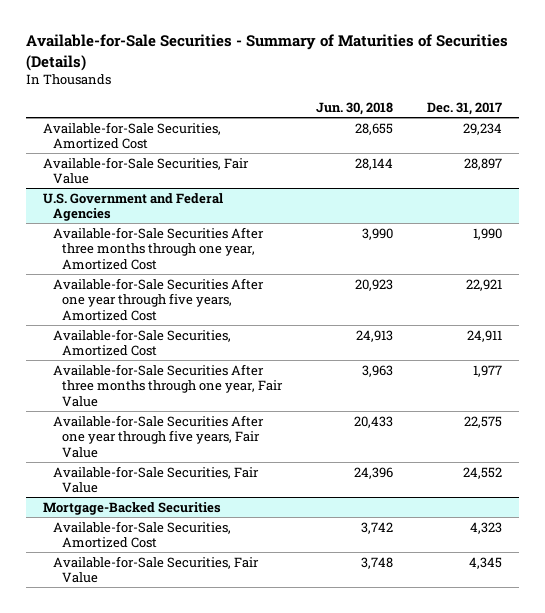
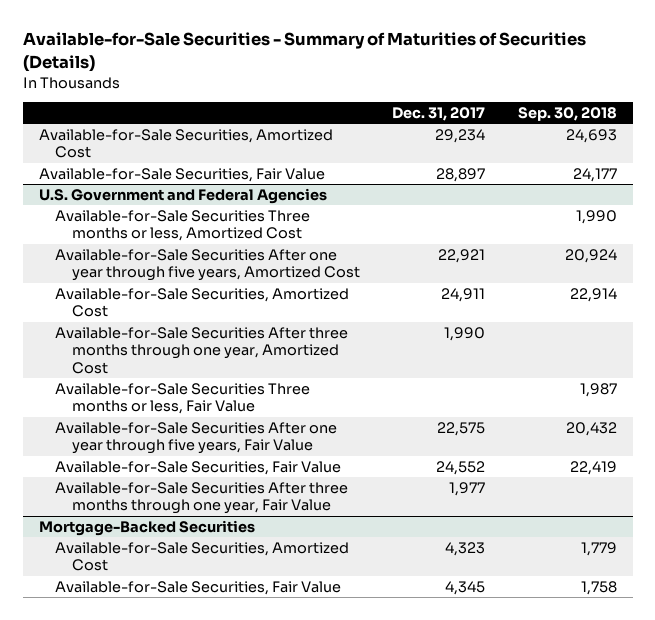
[316,102,394,116] Jun. 30, 2018 -> none
none -> [517,107,617,122] Sep. 30, 2018
none -> [55,209,311,242] Available-for-Sale Securities Three months or less, Amortized Cost
[52,226,264,270] Available-for-Sale Securities After three months through one year, Amortized Cost -> [55,326,349,374] Available-for-Sale Securities After three months through one year, Amortized Cost
none -> [55,382,311,415] Available-for-Sale Securities Three months or less, Fair Value
[52,363,284,407] Available-for-Sale Securities After three months through one year, Fair Value -> [55,481,349,515] Available-for-Sale Securities After three months through one year, Fair Value

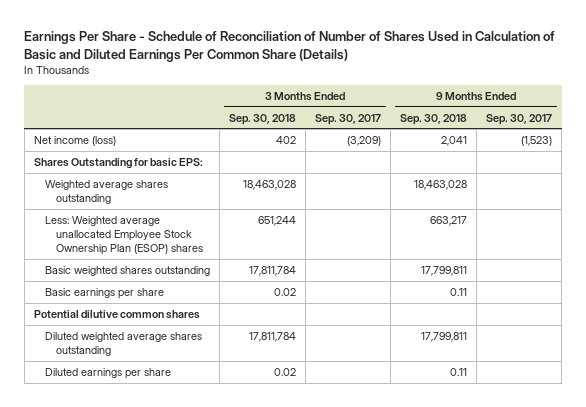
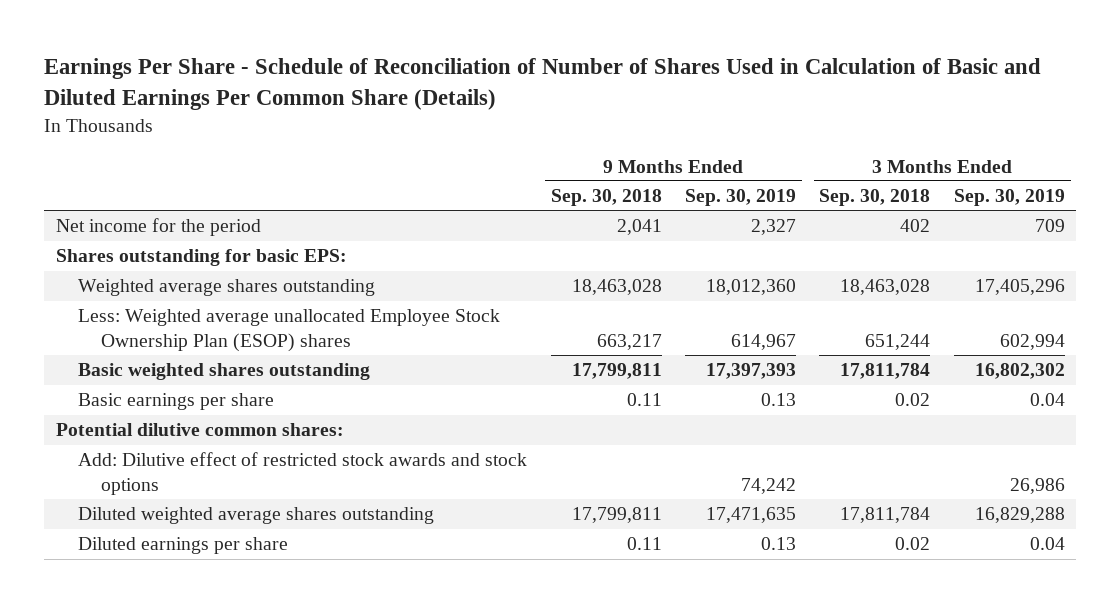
[314,113,381,125] Sep. 30, 2017 -> none
[486,113,553,125] Sep. 30, 2017 -> none
none -> [685,189,797,207] Sep. 30, 2019
none -> [953,189,1065,207] Sep. 30, 2019
[33,135,116,146] Net income (loss) -> [55,218,261,237] Net income for the period
[33,157,203,169] Shares Outstanding for basic EPS: -> [55,249,347,267] Shares outstanding for basic EPS:
[33,309,200,319] Potential dilutive common shares -> [55,423,344,437] Potential dilutive common shares:
none -> [78,452,528,495] Add: Dilutive effect of restricted stock awards and stock options

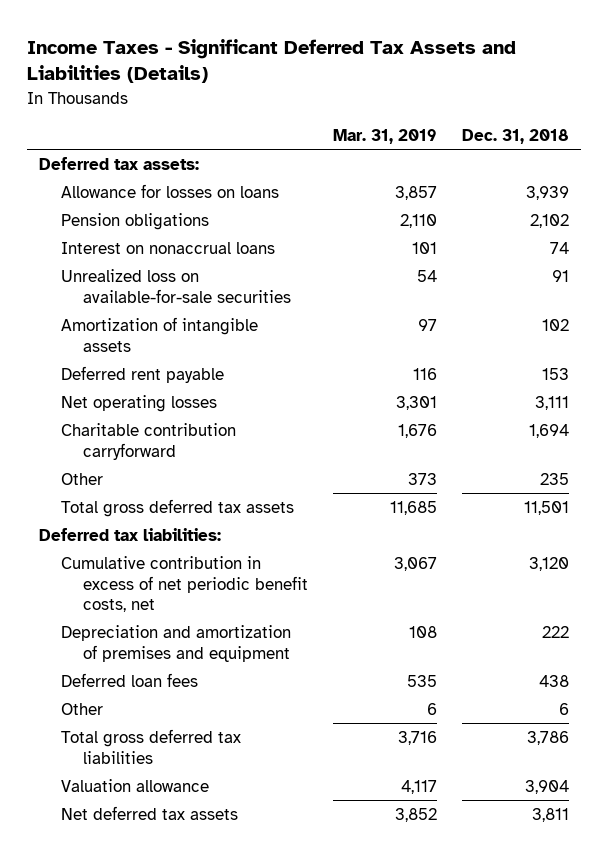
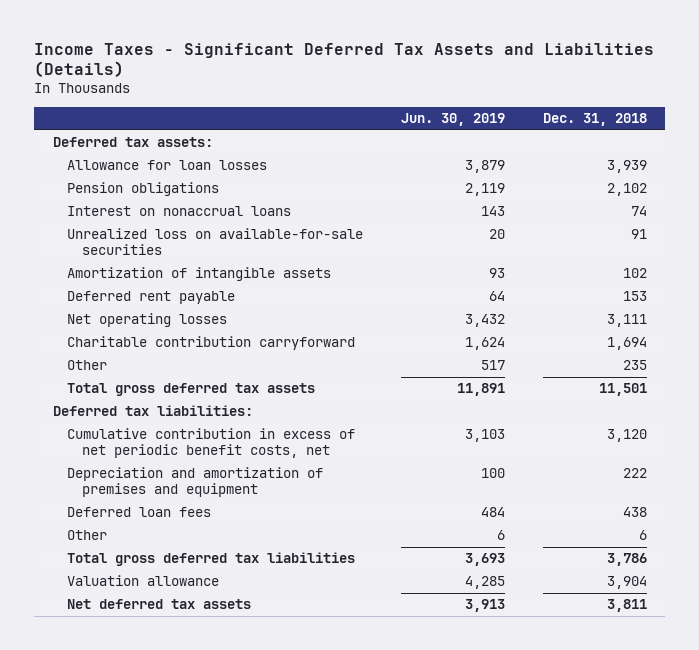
[332,128,437,144] Mar. 31, 2019 -> none
none -> [400,113,505,127] Jun. 30, 2019
[61,183,280,198] Allowance for losses on loans -> [67,160,268,171] Allowance for loan losses

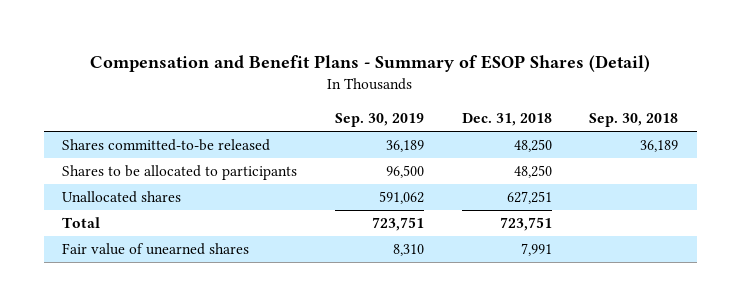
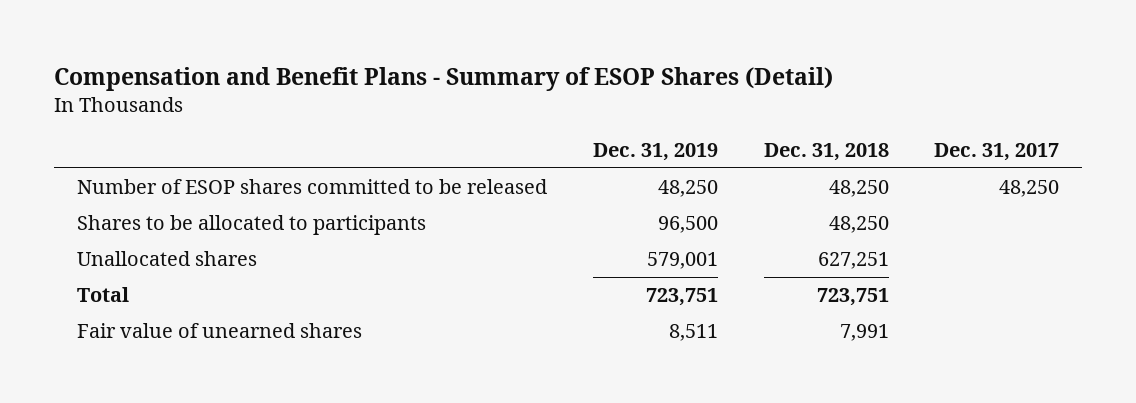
[335,113,425,128] Sep. 30, 2019 -> none
[589,113,679,128] Sep. 30, 2018 -> none
none -> [592,142,718,161] Dec. 31, 2019
none -> [934,142,1060,161] Dec. 31, 2017
[62,139,271,152] Shares committed-to-be released -> [76,179,547,195] Number of ESOP shares committed to be released

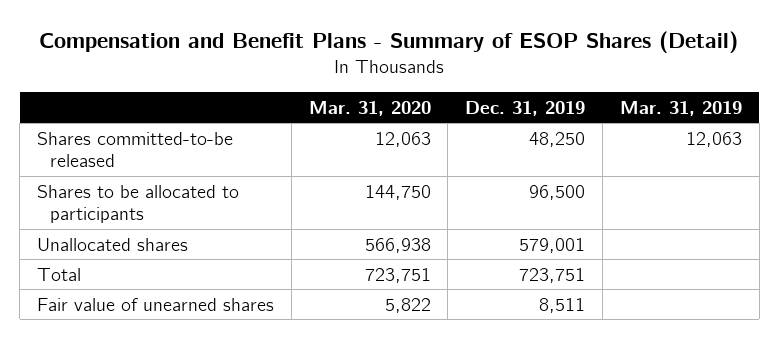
[763,142,889,161] Dec. 31, 2018 -> none
[934,142,1060,161] Dec. 31, 2017 -> none
none -> [308,100,431,116] Mar. 31, 2020
none -> [619,100,742,116] Mar. 31, 2019
[76,179,547,195] Number of ESOP shares committed to be released -> [36,131,233,168] Shares committed-to-be released

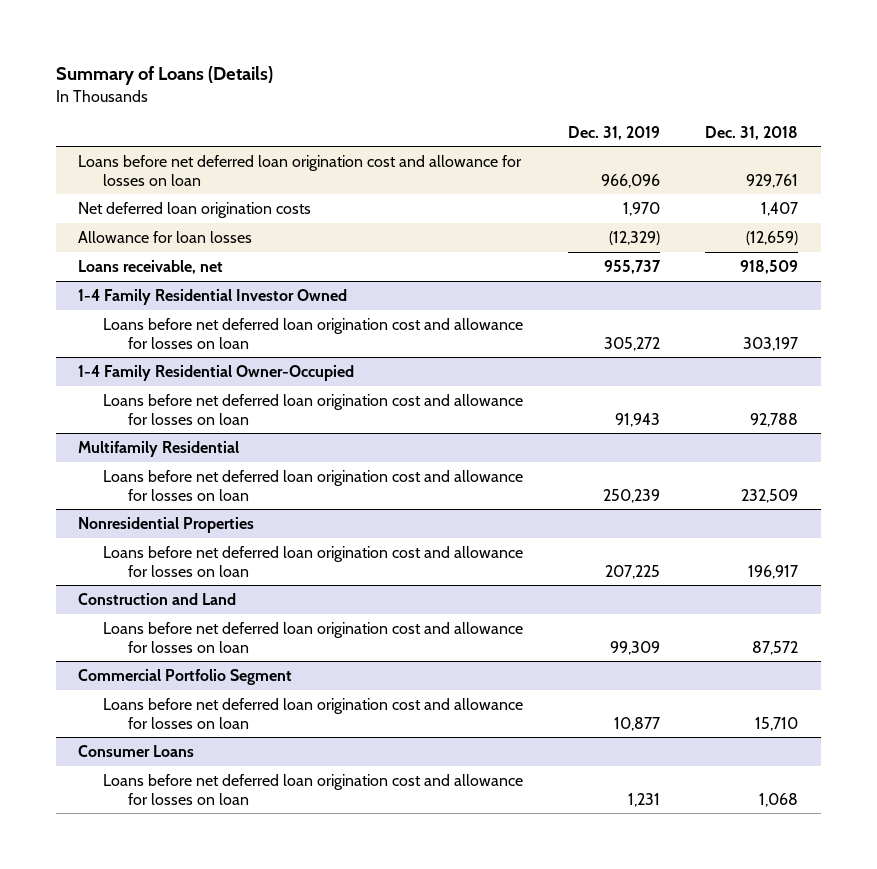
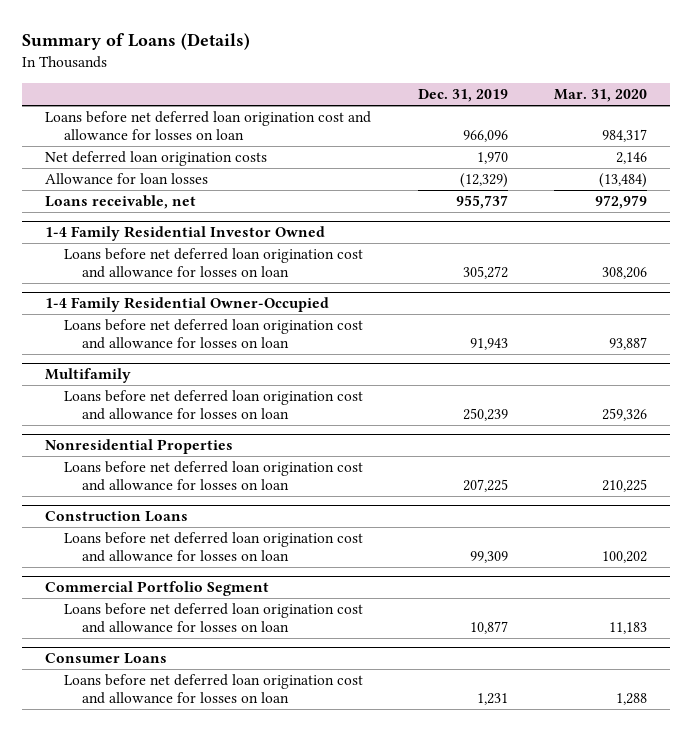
[705,125,799,140] Dec. 31, 2018 -> none
none -> [554,89,648,103] Mar. 31, 2020
[78,440,240,457] Multifamily Residential -> [45,368,132,384] Multifamily
[78,592,237,605] Construction and Land -> [45,511,189,523] Construction Loans

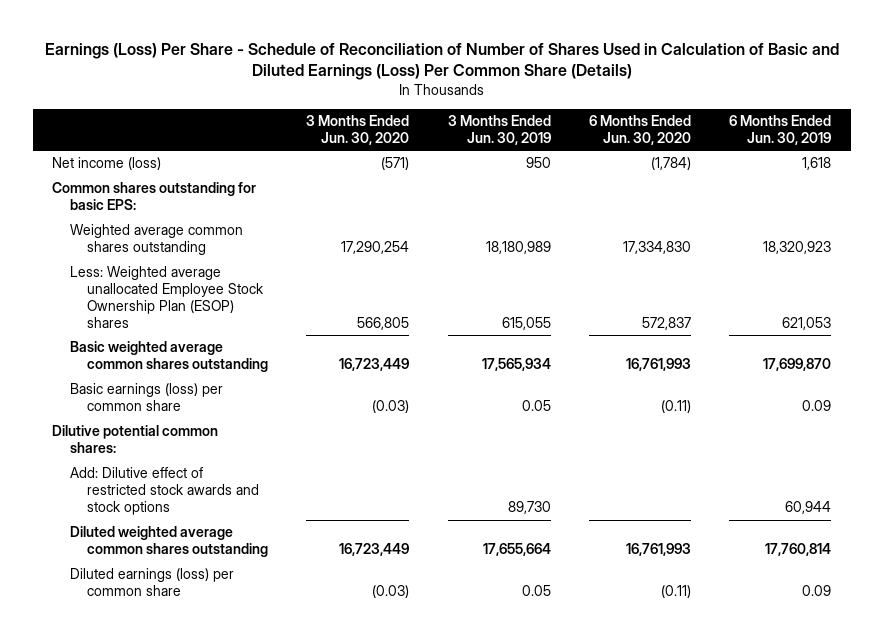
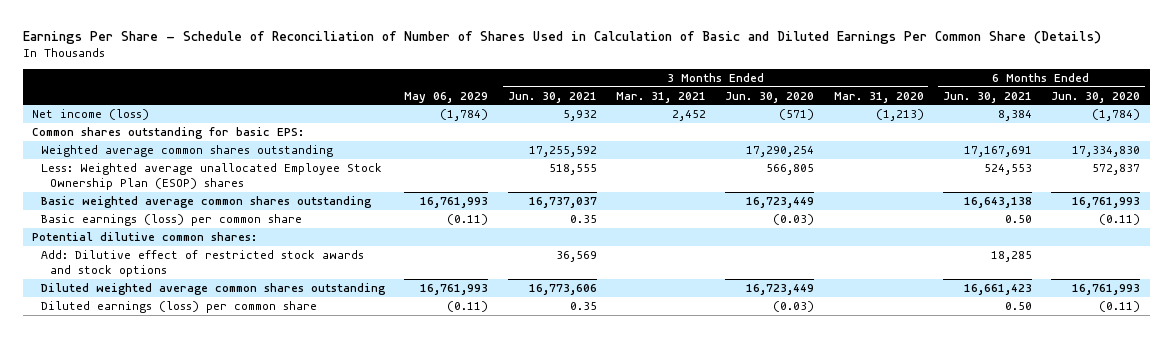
[44,42,839,81] Earnings (Loss) Per Share - Schedule of Reconciliation of Number of Shares Used in Calculation of Basic and Diluted Earnings (Loss) Per Common Share (Details) -> [22,30,1101,44] Earnings Per Share - Schedule of Reconciliation of Number of Shares Used in Calculation of Basic and Diluted Earnings Per Common Share (Details)
[447,115,551,145] 3 Months Ended Jun. 30, 2019 -> none
[729,115,832,145] 6 Months Ended Jun. 30, 2019 -> none
none -> [404,91,489,103] May 06, 2029
none -> [507,91,597,103] Jun. 30, 2021
none -> [615,91,706,103] Mar. 31, 2021
none -> [833,91,924,103] Mar. 31, 2020
none -> [942,91,1032,103] Jun. 30, 2021
[52,425,219,454] Dilutive potential common shares: -> [32,232,258,242] Potential dilutive common shares:

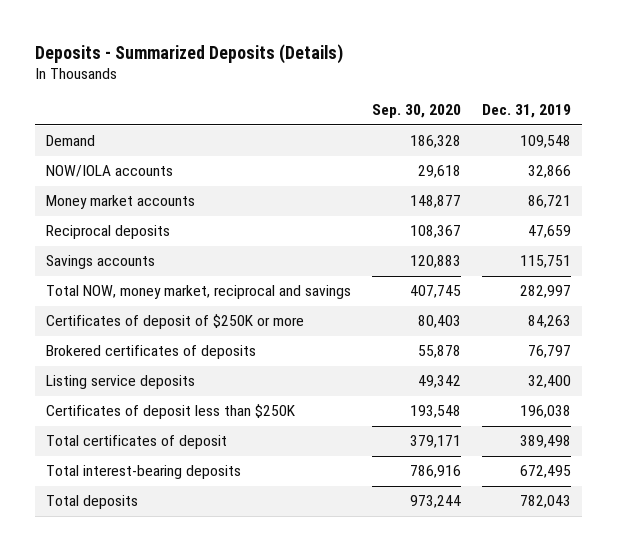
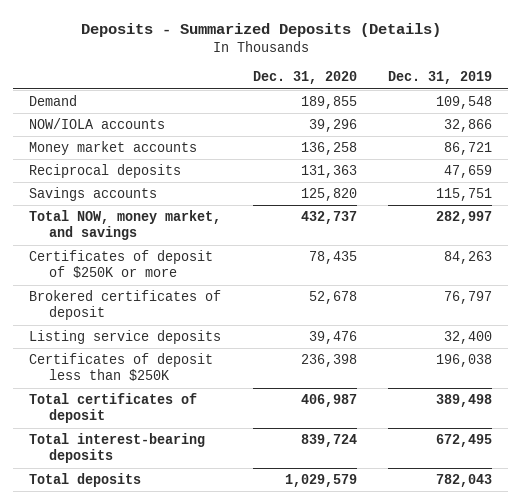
[371,104,461,119] Sep. 30, 2020 -> none
none -> [252,71,357,85] Dec. 31, 2020
[45,285,351,300] Total NOW, money market, reciprocal and savings -> [29,210,222,241] Total NOW, money market, and savings
[45,345,256,360] Brokered certificates of deposits -> [29,290,222,321] Brokered certificates of deposit

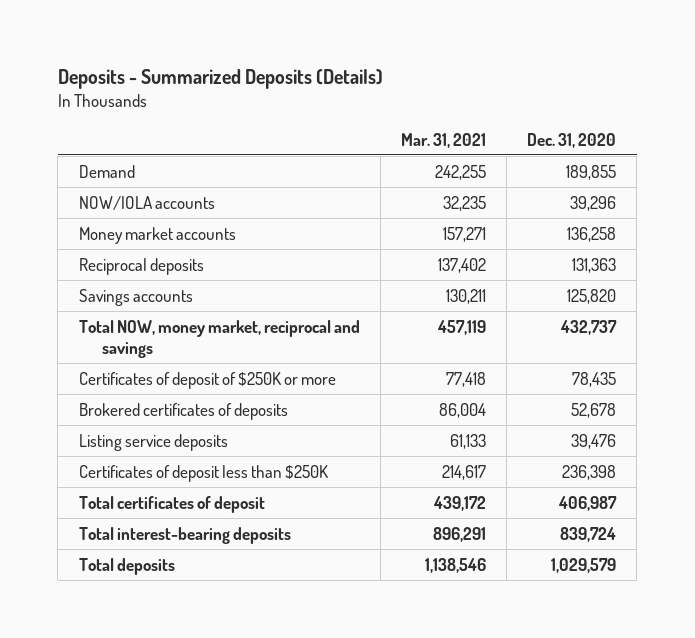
[388,71,493,85] Dec. 31, 2019 -> none
none -> [400,132,486,148] Mar. 31, 2021
[29,210,222,241] Total NOW, money market, and savings -> [78,319,360,359] Total NOW, money market, reciprocal and savings
[29,290,222,321] Brokered certificates of deposit -> [78,402,288,420] Brokered certificates of deposits

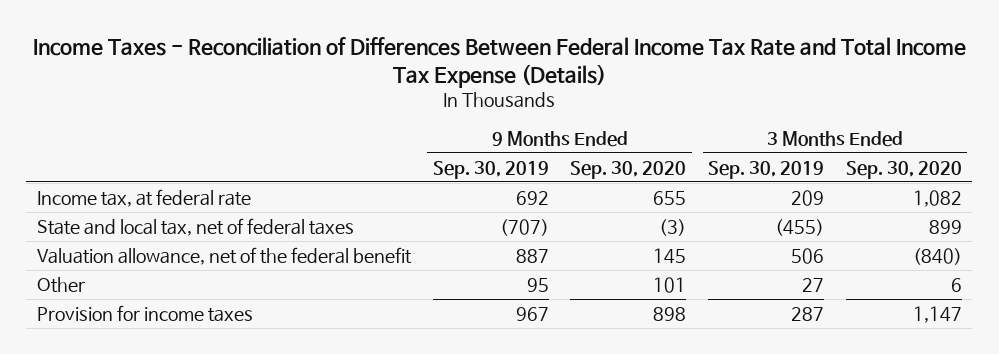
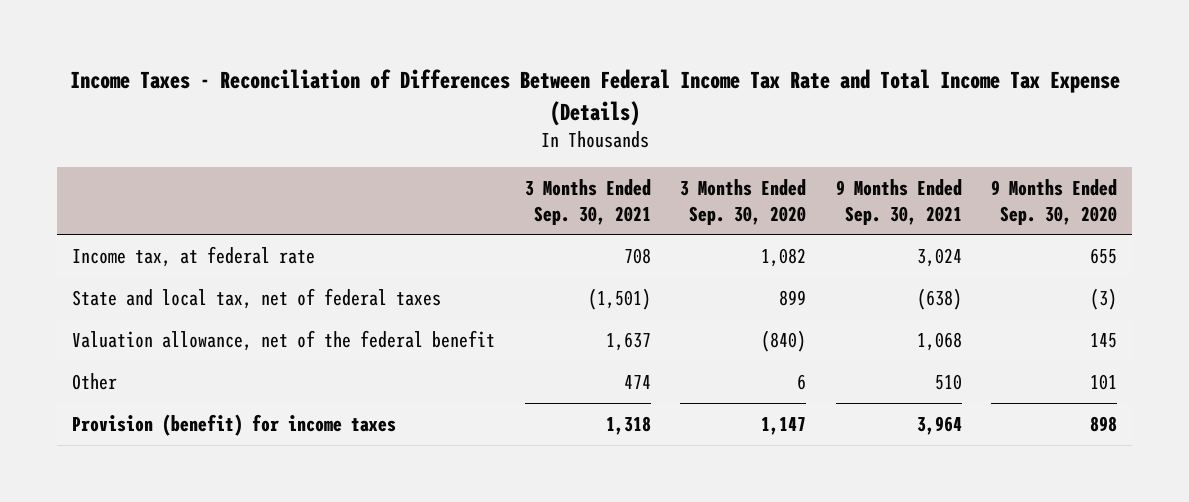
[432,160,549,179] Sep. 30, 2019 -> none
[708,160,825,179] Sep. 30, 2019 -> none
none -> [524,178,651,225] 3 Months Ended Sep. 30, 2021
none -> [835,178,962,225] 9 Months Ended Sep. 30, 2021
[37,304,254,322] Provision for income taxes -> [72,413,397,436] Provision (benefit) for income taxes

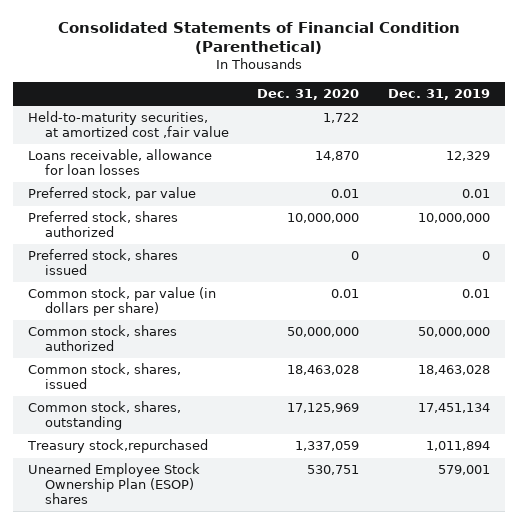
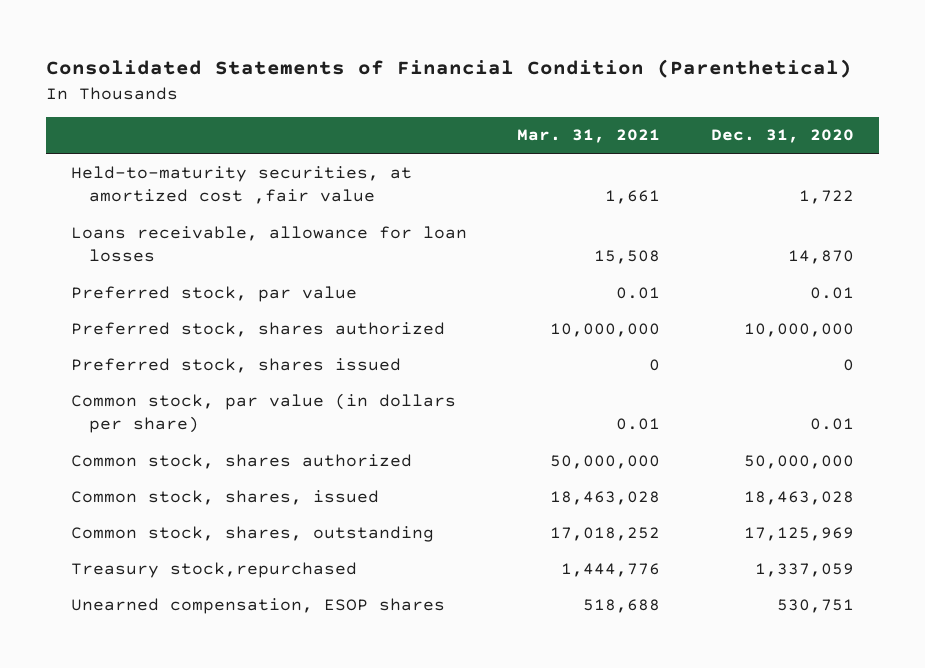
[388,88,491,100] Dec. 31, 2019 -> none
none -> [517,129,661,144] Mar. 31, 2021
[27,463,200,504] Unearned Employee Stock Ownership Plan (ESOP) shares -> [71,597,446,614] Unearned compensation, ESOP shares

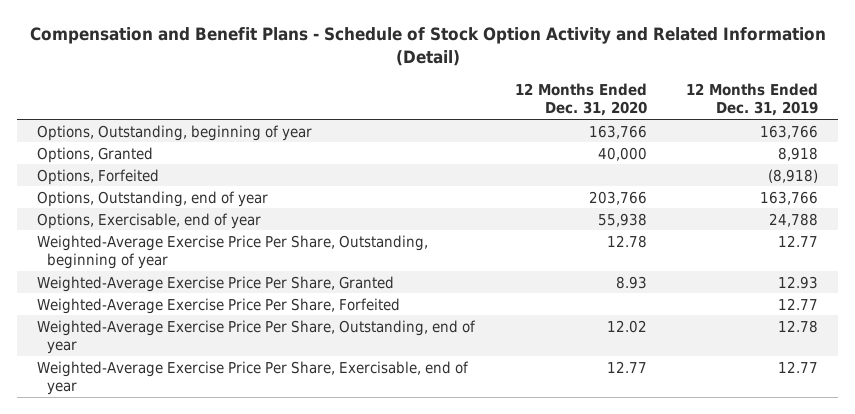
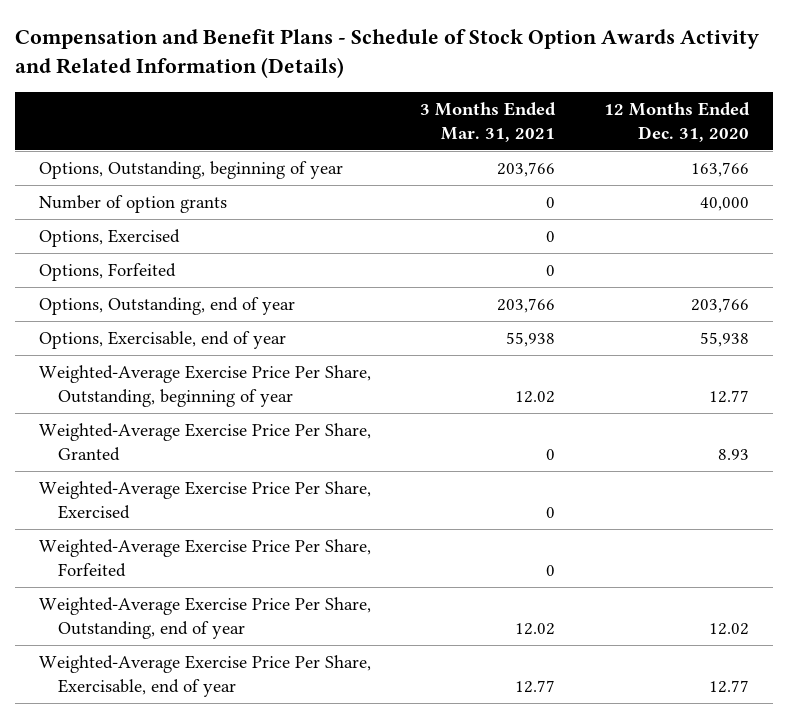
[29,27,826,67] Compensation and Benefit Plans - Schedule of Stock Option Activity and Related Information (Detail) -> [15,29,760,79] Compensation and Benefit Plans - Schedule of Stock Option Awards Activity and Related Information (Details)
[686,82,819,117] 12 Months Ended Dec. 31, 2019 -> none
none -> [420,101,557,142] 3 Months Ended Mar. 31, 2021
[36,146,153,163] Options, Granted -> [39,194,228,213] Number of option grants
none -> [39,228,181,247] Options, Exercised
[606,234,647,248] 12.78 -> [708,389,749,403] 12.77
none -> [39,480,372,519] Weighted-Average Exercise Price Per Share, Exercised

